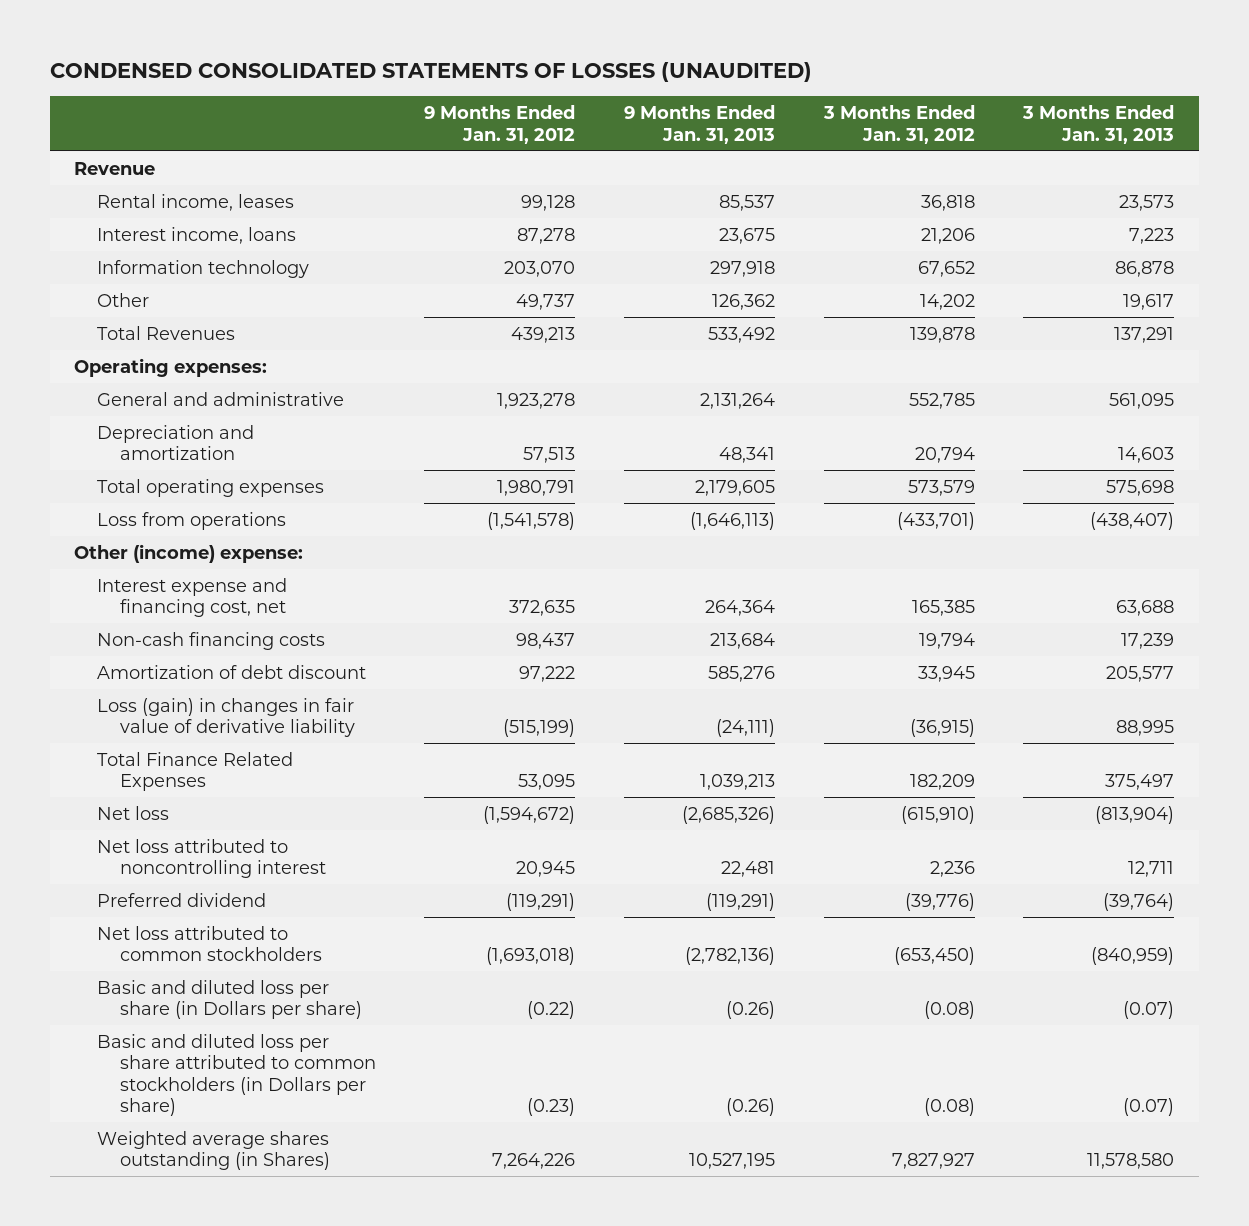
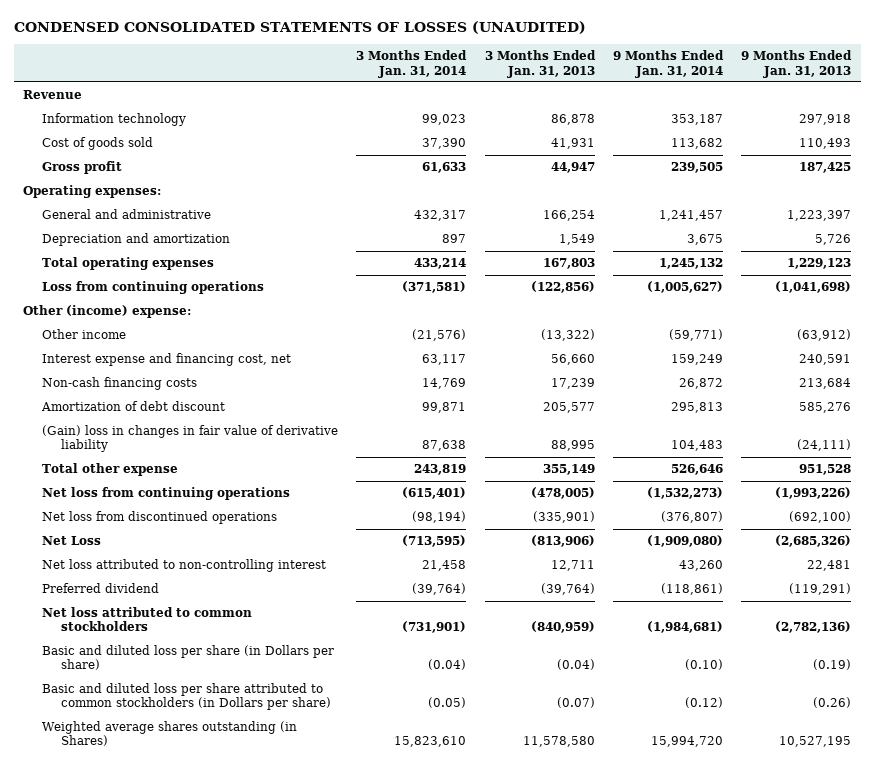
[424,105,576,144] 9 Months Ended Jan. 31, 2012 -> none
[822,105,975,144] 3 Months Ended Jan. 31, 2012 -> none
none -> [356,50,468,78] 3 Months Ended Jan. 31, 2014
none -> [612,50,724,78] 9 Months Ended Jan. 31, 2014
[96,193,294,211] Rental income, leases -> none
[96,226,296,244] Interest income, loans -> none
[96,292,149,307] Other -> none
[96,325,235,340] Total Revenues -> none
none -> [41,137,153,151] Cost of goods sold
none -> [41,161,122,175] Gross profit
[699,392,775,409] 2,131,264 -> [787,210,852,222] 1,223,397
[1109,392,1175,409] 561,095 -> [542,210,595,222] 166,254
[718,447,775,464] 48,341 -> [815,234,852,246] 5,726
[1118,447,1175,464] 14,603 -> [558,234,595,246] 1,549
[694,479,775,496] 2,179,605 -> [787,258,852,270] 1,229,123
[1106,479,1175,496] 575,698 -> [542,258,595,270] 167,803
[96,511,286,530] Loss from operations -> [41,281,264,295] Loss from continuing operations
[689,511,775,530] (1,646,113) -> [775,281,852,294] (1,041,698)
[1090,511,1175,530] (438,407) -> [530,281,595,294] (122,856)
none -> [41,329,126,340] Other income
[704,600,775,617] 264,364 -> [799,354,852,366] 240,591
[1116,600,1175,617] 63,688 -> [550,354,595,366] 56,660
[96,751,293,792] Total Finance Related Expenses -> none
[96,697,355,738] Loss (gain) in changes in fair value of derivative liability -> [41,425,338,453] (Gain) loss in changes in fair value of derivative liability
none -> [41,463,178,477] Total other expense
none -> [41,487,290,501] Net loss from continuing operations
none -> [41,511,277,525] Net loss from discontinued operations
[96,805,169,820] Net loss -> [41,536,101,546] Net Loss
[1095,805,1175,824] (813,904) -> [530,535,595,548] (813,906)
[96,838,326,879] Net loss attributed to noncontrolling interest -> [41,559,326,573] Net loss attributed to non-controlling interest
[725,1001,775,1020] (0.26) -> [813,659,852,671] (0.19)
[1123,1001,1175,1020] (0.07) -> [556,659,595,671] (0.04)

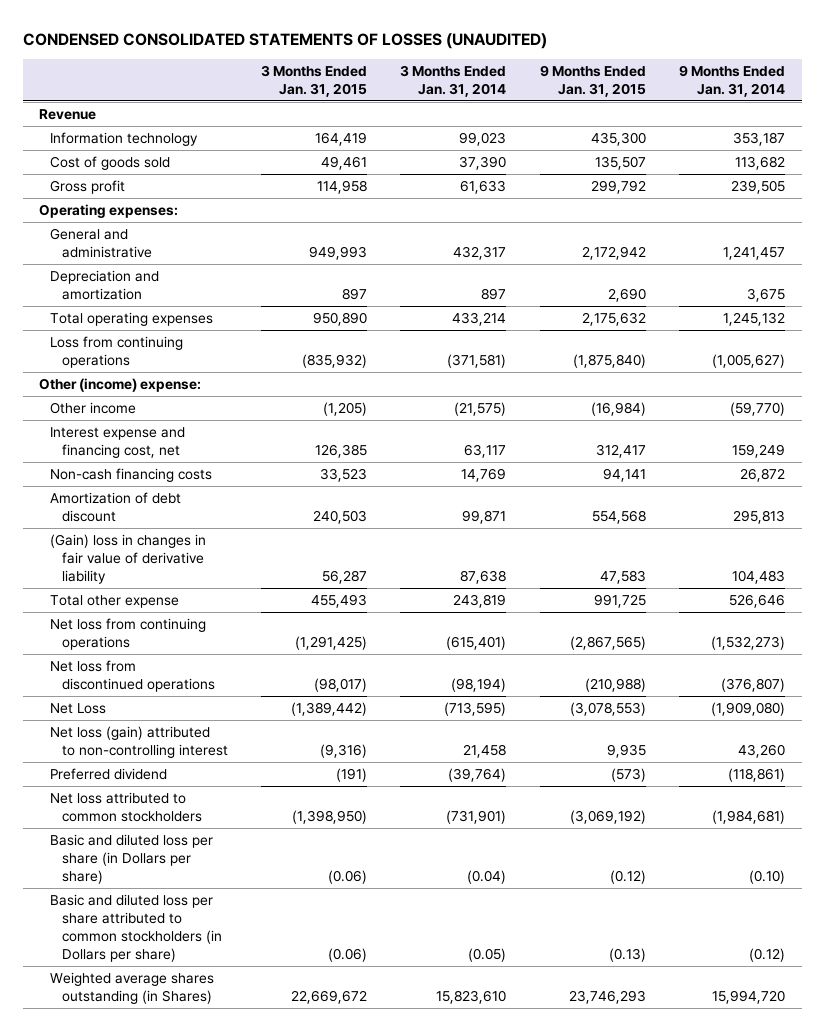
[484,50,596,78] 3 Months Ended Jan. 31, 2013 -> none
[741,50,853,78] 9 Months Ended Jan. 31, 2013 -> none
none -> [260,64,367,97] 3 Months Ended Jan. 31, 2015
none -> [539,64,646,97] 9 Months Ended Jan. 31, 2015
[412,329,467,342] (21,576) -> [454,402,507,417] (21,575)
[668,329,723,342] (59,771) -> [730,402,786,417] (59,770)
[41,559,326,573] Net loss attributed to non-controlling interest -> [50,726,228,759] Net loss (gain) attributed to non-controlling interest

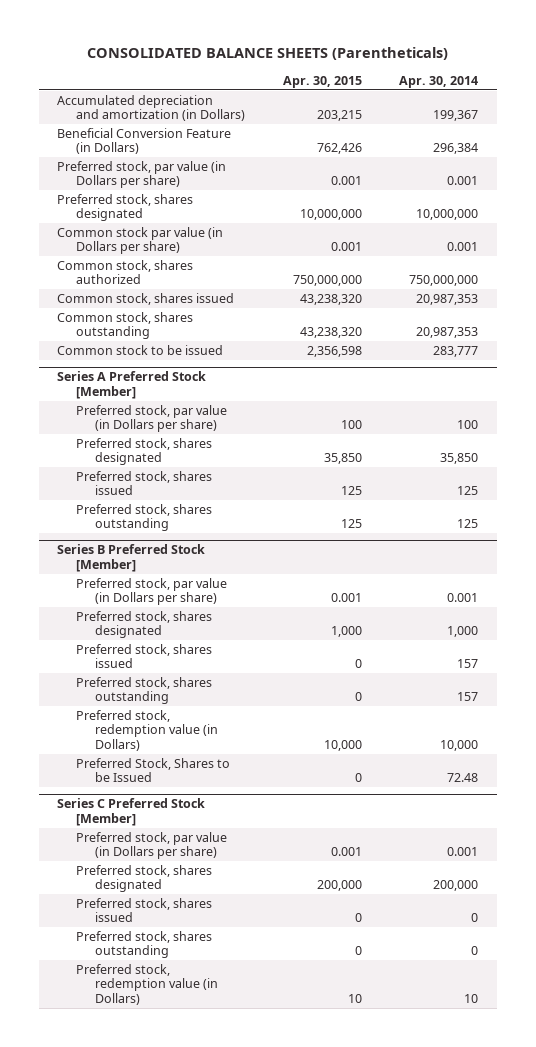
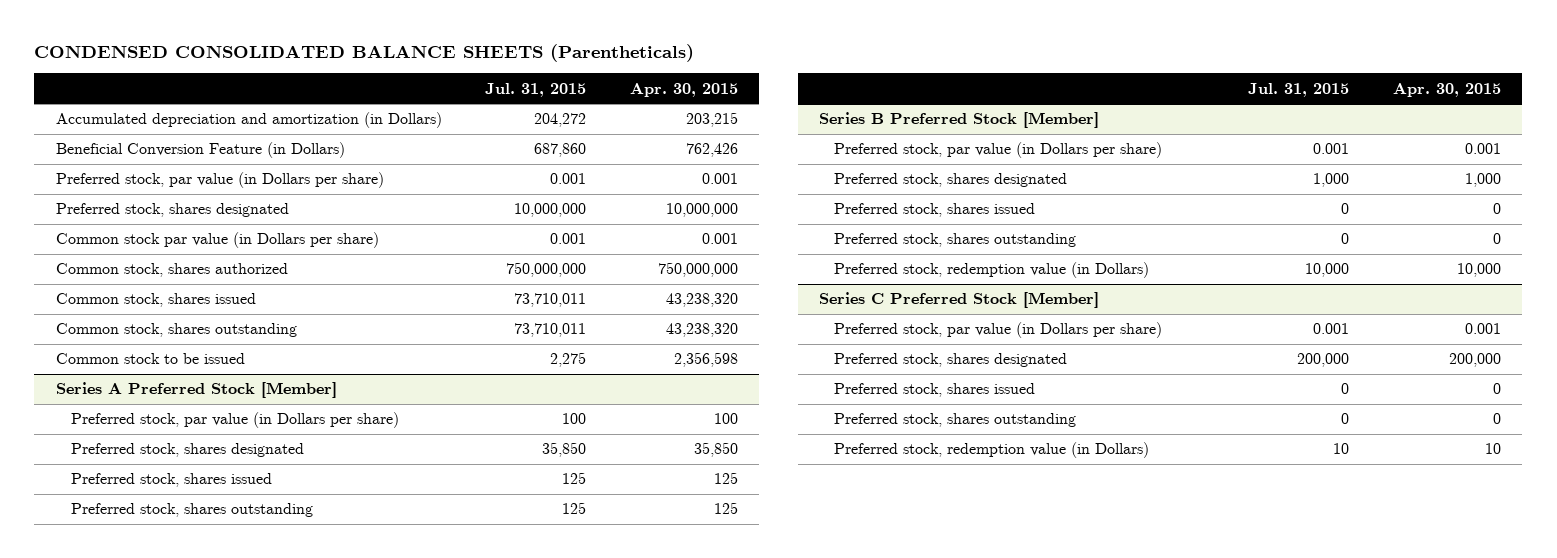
[86,47,448,61] CONSOLIDATED BALANCE SHEETS (Parentheticals) -> [34,44,695,63] CONDENSED CONSOLIDATED BALANCE SHEETS (Parentheticals)
[399,75,479,88] Apr. 30, 2014 -> none
none -> [485,82,587,97] Jul. 31, 2015
[76,757,231,783] Preferred Stock, Shares to be Issued -> none

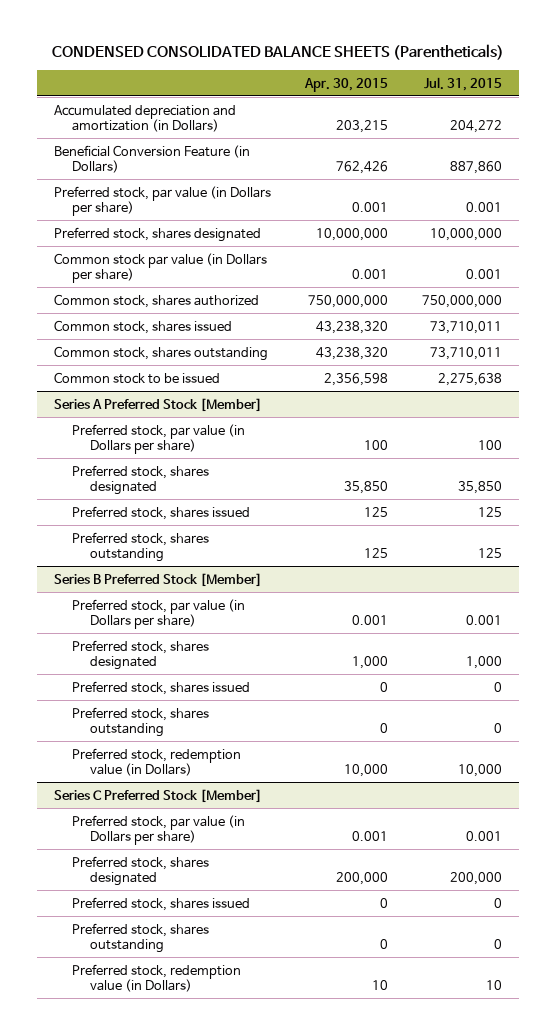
[534,143,587,158] 687,860 -> [449,160,502,174] 887,860
[550,352,587,368] 2,275 -> [437,372,502,386] 2,275,638

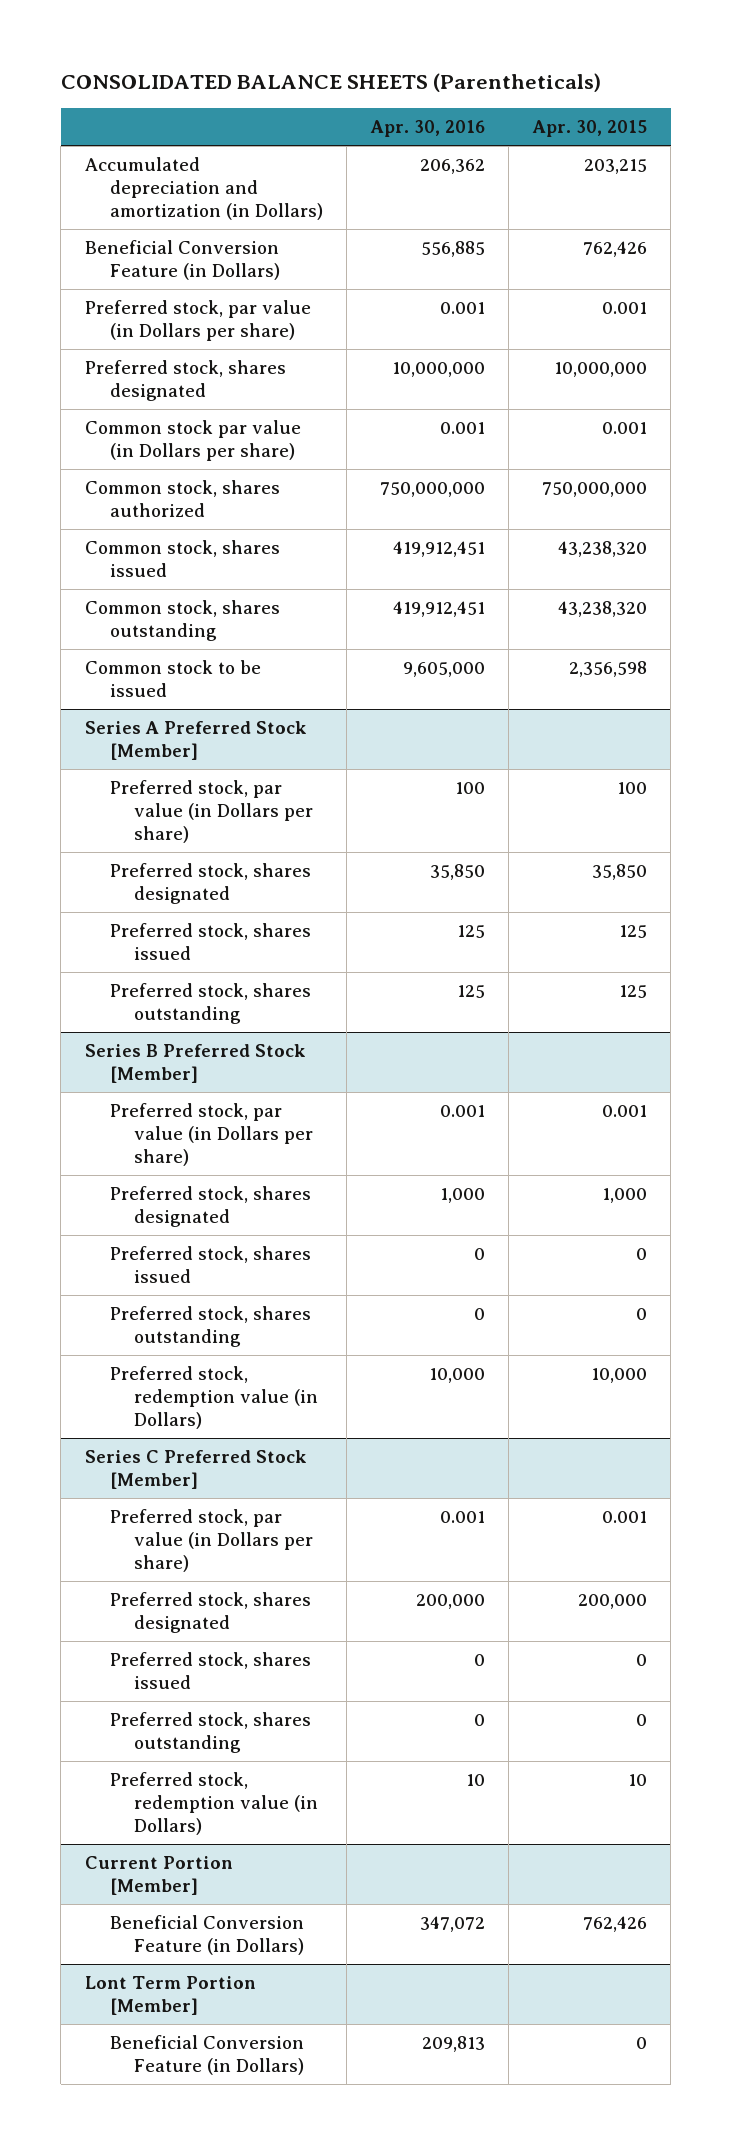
[51,44,504,61] CONDENSED CONSOLIDATED BALANCE SHEETS (Parentheticals) -> [60,73,601,93] CONSOLIDATED BALANCE SHEETS (Parentheticals)
[423,76,502,91] Jul. 31, 2015 -> none
none -> [369,119,485,137] Apr. 30, 2016
none -> [84,1856,233,1895] Current Portion [Member]
none -> [109,1915,305,1955] Beneficial Conversion Feature (in Dollars)
none -> [84,1976,256,2015] Lont Term Portion [Member]
none -> [109,2035,305,2075] Beneficial Conversion Feature (in Dollars)

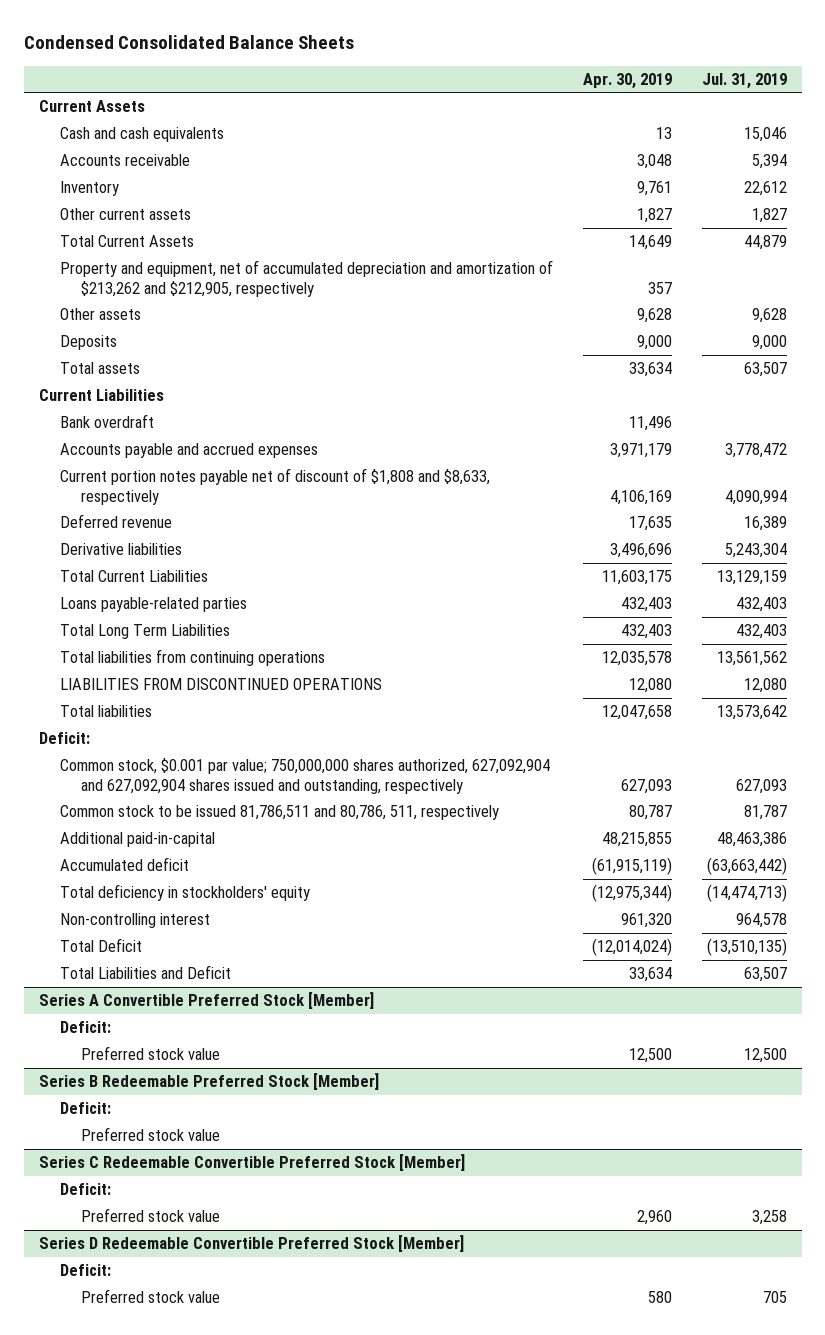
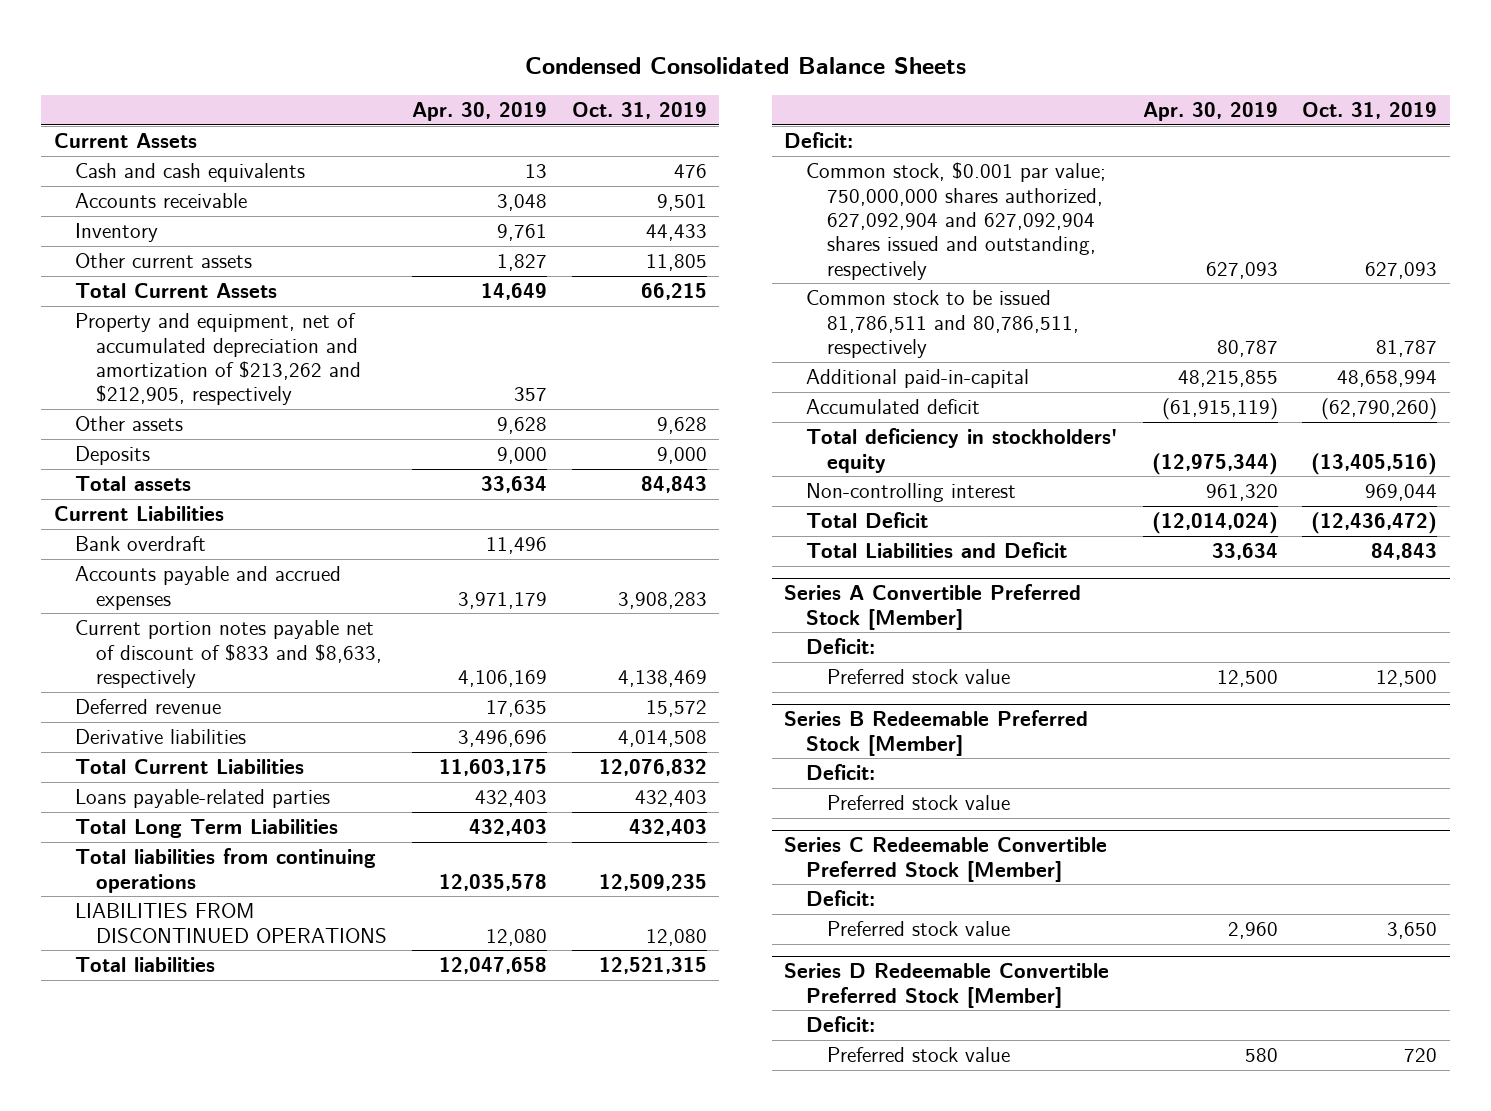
[701,72,787,89] Jul. 31, 2019 -> none
none -> [571,102,707,120] Oct. 31, 2019
[59,468,490,505] Current portion notes payable net of discount of $1,808 and $8,633, respectively -> [75,620,383,689] Current portion notes payable net of discount of $833 and $8,633, respectively
[59,805,499,821] Common stock to be issued 81,786,511 and 80,786, 511, respectively -> [805,290,1079,359] Common stock to be issued 81,786,511 and 80,786,511, respectively

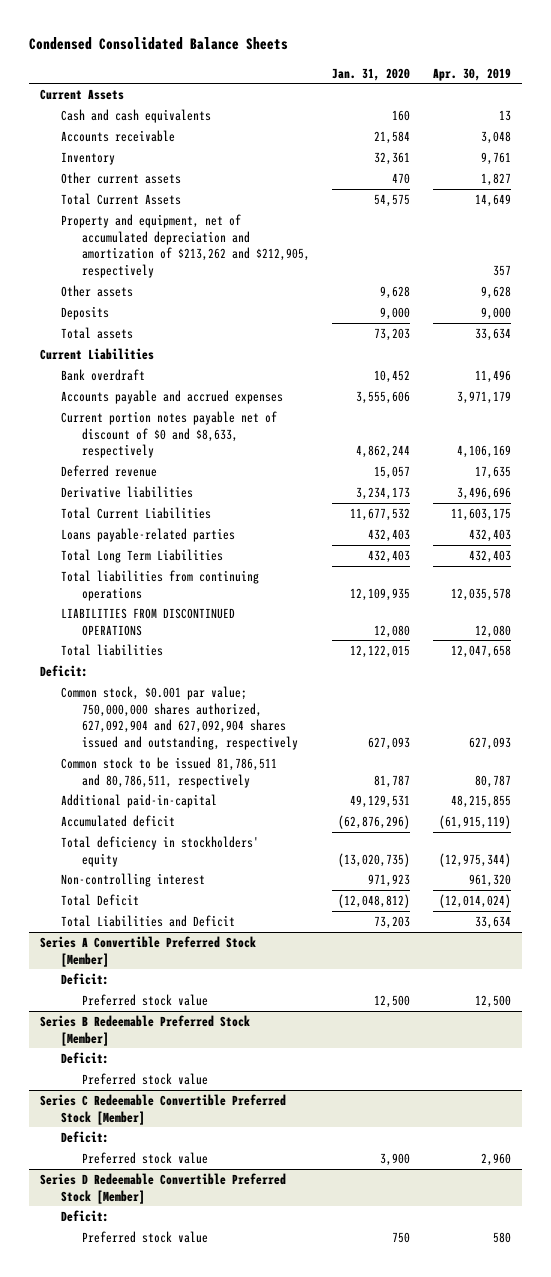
[571,102,707,120] Oct. 31, 2019 -> none
none -> [332,67,411,81] Jan. 31, 2020
[75,620,383,689] Current portion notes payable net of discount of $833 and $8,633, respectively -> [60,411,277,459] Current portion notes payable net of discount of $0 and $8,633, respectively

